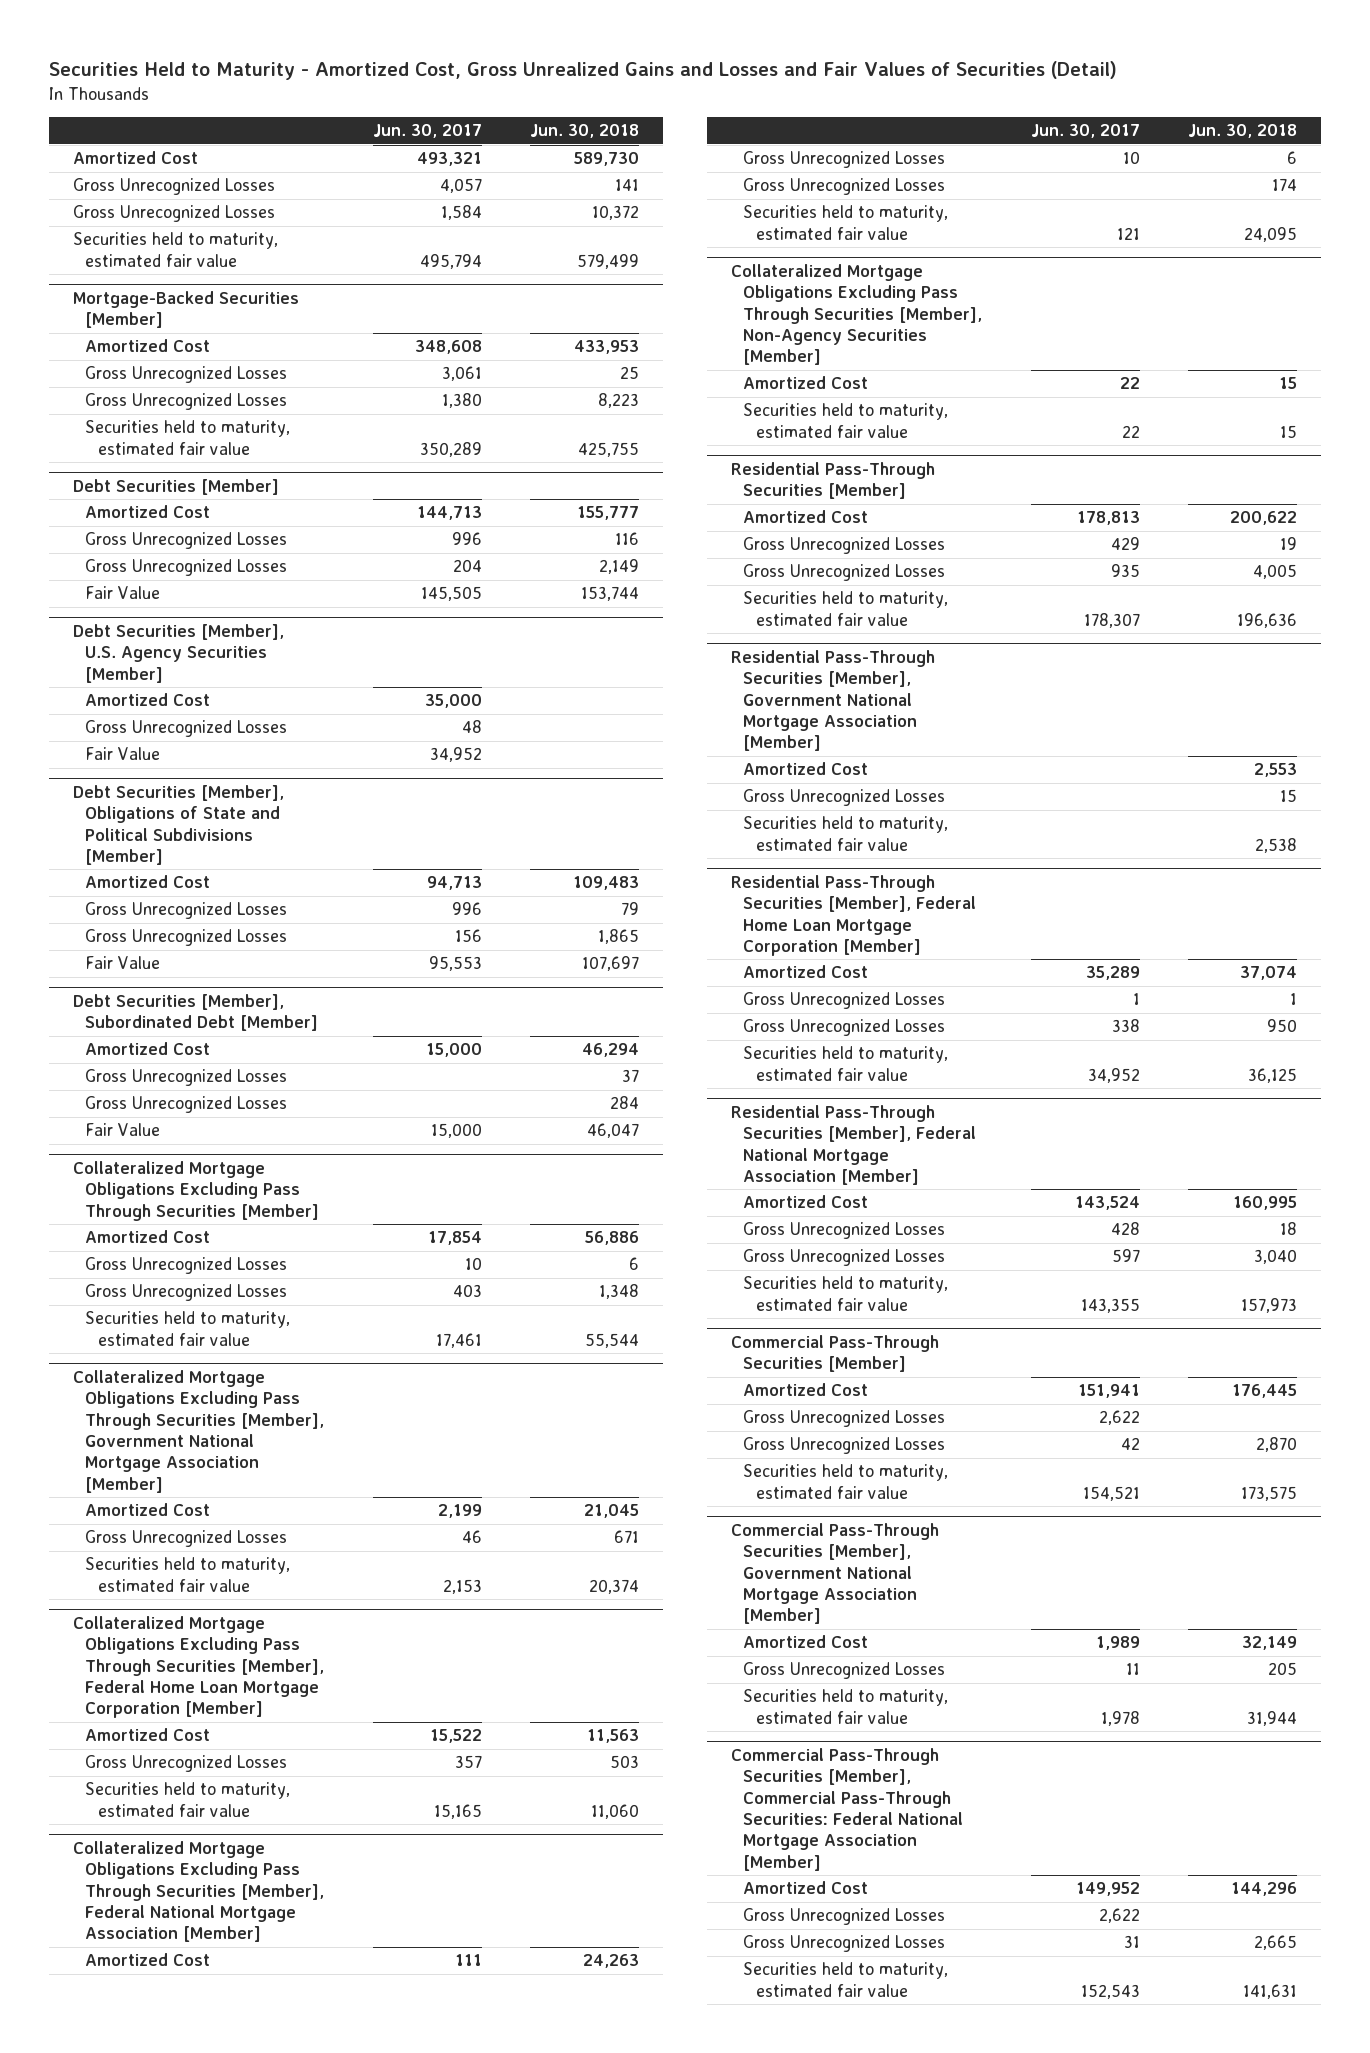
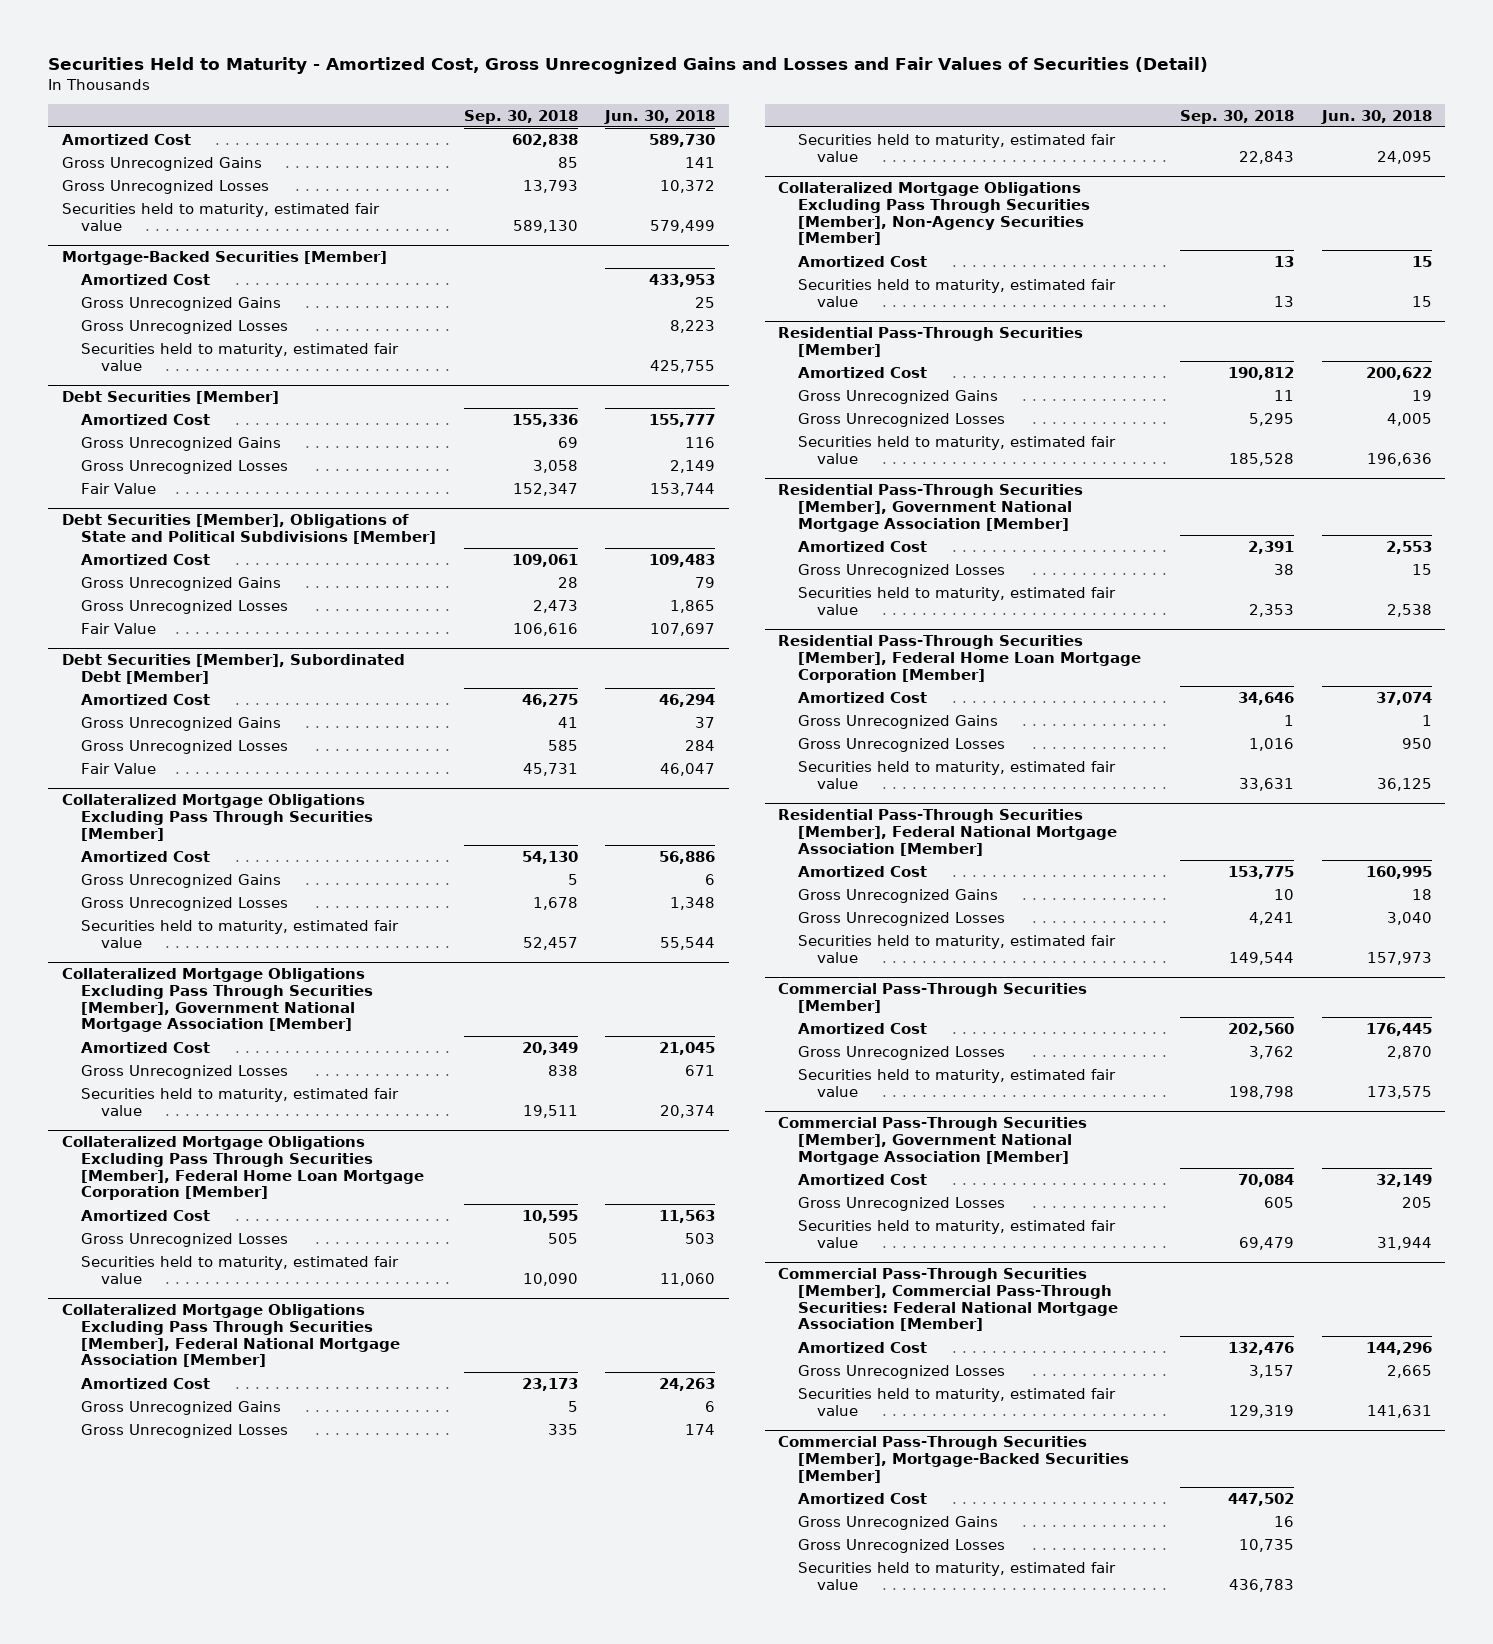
[49,61,1118,81] Securities Held to Maturity - Amortized Cost, Gross Unrealized Gains and Losses and Fair Values of Securities (Detail) -> [47,57,1208,75] Securities Held to Maturity - Amortized Cost, Gross Unrecognized Gains and Losses and Fair Values of Securities (Detail)
[372,124,482,139] Jun. 30, 2017 -> none
none -> [463,109,578,124] Sep. 30, 2018
[73,178,276,196] Gross Unrecognized Losses -> [61,156,262,171] Gross Unrecognized Gains
[85,366,288,384] Gross Unrecognized Losses -> [81,296,282,311] Gross Unrecognized Gains
[85,532,288,550] Gross Unrecognized Losses -> [81,436,282,451] Gross Unrecognized Gains
[73,623,285,683] Debt Securities [Member], U.S. Agency Securities [Member] -> none
[85,693,211,707] Amortized Cost -> none
[85,720,288,738] Gross Unrecognized Losses -> none
[85,747,161,761] Fair Value -> none
[85,902,288,920] Gross Unrecognized Losses -> [81,576,282,591] Gross Unrecognized Gains
[85,1069,288,1087] Gross Unrecognized Losses -> [81,716,282,731] Gross Unrecognized Gains
[85,1257,288,1275] Gross Unrecognized Losses -> [81,873,282,888] Gross Unrecognized Gains
[743,151,946,169] Gross Unrecognized Losses -> [81,1400,282,1415] Gross Unrecognized Gains
[743,537,946,555] Gross Unrecognized Losses -> [797,389,998,404] Gross Unrecognized Gains
[743,992,946,1010] Gross Unrecognized Losses -> [797,714,998,729] Gross Unrecognized Gains
[743,1222,946,1240] Gross Unrecognized Losses -> [797,888,998,903] Gross Unrecognized Gains
[743,1410,946,1428] Gross Unrecognized Losses -> none
[743,1908,946,1926] Gross Unrecognized Losses -> none
none -> [778,1436,1129,1483] Commercial Pass-Through Securities [Member], Mortgage-Backed Securities [Member]
none -> [797,1492,927,1504] Amortized Cost
none -> [797,1515,998,1530] Gross Unrecognized Gains
none -> [797,1538,1005,1553] Gross Unrecognized Losses
none -> [797,1561,1116,1590] Securities held to maturity, estimated fair value

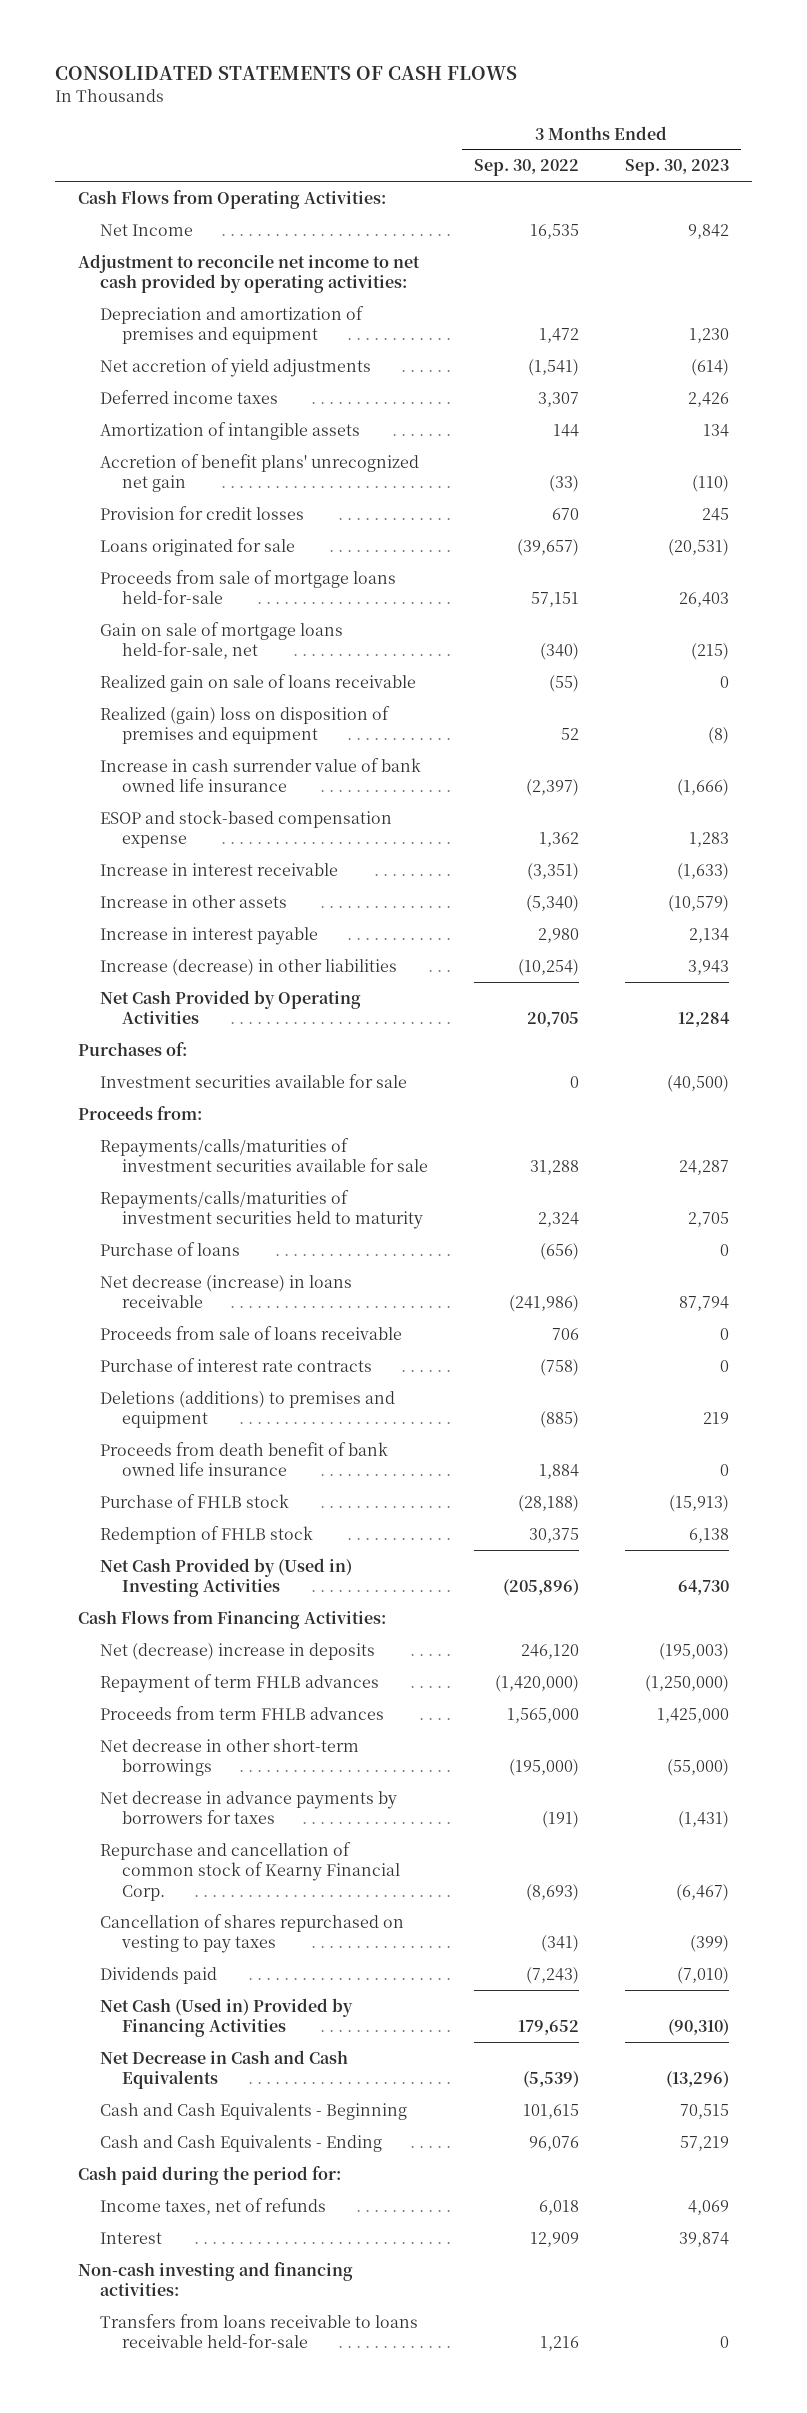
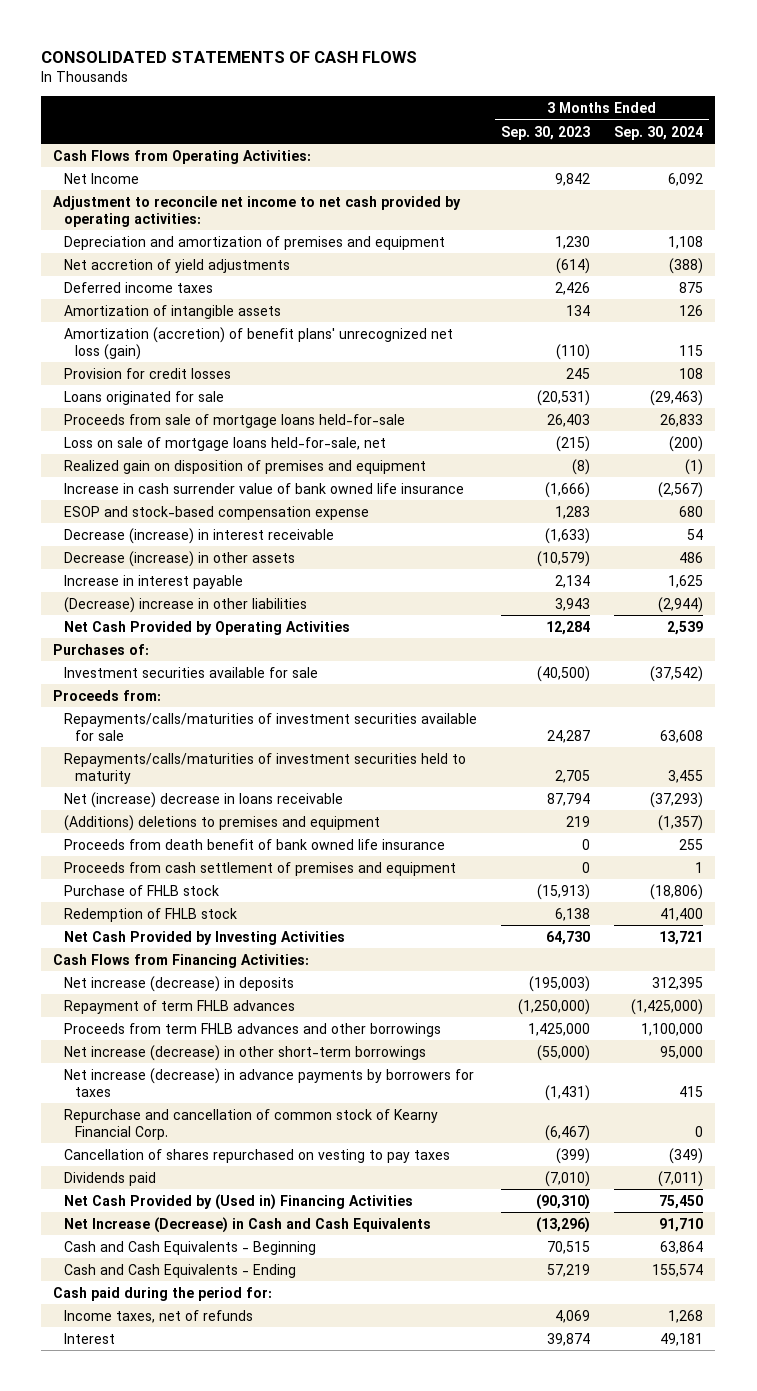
[473,159,579,177] Sep. 30, 2022 -> none
none -> [614,125,704,140] Sep. 30, 2024
[99,453,419,493] Accretion of benefit plans' unrecognized net gain -> [63,326,453,360] Amortization (accretion) of benefit plans' unrecognized net loss (gain)
[99,673,416,692] Realized gain on sale of loans receivable -> none
[99,621,343,660] Gain on sale of mortgage loans held-for-sale, net -> [63,436,386,451] Loss on sale of mortgage loans held-for-sale, net
[99,705,390,745] Realized (gain) loss on disposition of premises and equipment -> [63,459,426,474] Realized gain on disposition of premises and equipment
[99,862,338,876] Increase in interest receivable -> [63,527,334,544] Decrease (increase) in interest receivable
[99,894,287,908] Increase in other assets -> [63,550,295,567] Decrease (increase) in other assets
[99,958,397,976] Increase (decrease) in other liabilities -> [63,596,307,613] (Decrease) increase in other liabilities
[99,1241,240,1256] Purchase of loans -> none
[99,1325,402,1340] Proceeds from sale of loans receivable -> none
[99,1357,372,1372] Purchase of interest rate contracts -> none
[99,1274,352,1309] Net decrease (increase) in loans receivable -> [63,791,343,808] Net (increase) decrease in loans receivable
[99,1390,395,1429] Deletions (additions) to premises and equipment -> [63,814,380,831] (Additions) deletions to premises and equipment
none -> [63,861,456,876] Proceeds from cash settlement of premises and equipment
[99,1557,352,1598] Net Cash Provided by (Used in) Investing Activities -> [63,930,345,945] Net Cash Provided by Investing Activities
[99,1642,375,1660] Net (decrease) increase in deposits -> [63,975,294,992] Net increase (decrease) in deposits
[99,1705,384,1720] Proceeds from term FHLB advances -> [63,1022,441,1037] Proceeds from term FHLB advances and other borrowings
[99,1738,359,1777] Net decrease in other short-term borrowings -> [63,1044,426,1061] Net increase (decrease) in other short-term borrowings
[99,1790,397,1825] Net decrease in advance payments by borrowers for taxes -> [63,1067,474,1097] Net increase (decrease) in advance payments by borrowers for taxes
[99,1997,353,2038] Net Cash (Used in) Provided by Financing Activities -> [63,1193,413,1210] Net Cash Provided by (Used in) Financing Activities
[99,2049,348,2090] Net Decrease in Cash and Cash Equivalents -> [63,1216,431,1233] Net Increase (Decrease) in Cash and Cash Equivalents
[77,2261,353,2297] Non-cash investing and financing activities: -> none
[99,2313,418,2349] Transfers from loans receivable to loans receivable held-for-sale -> none

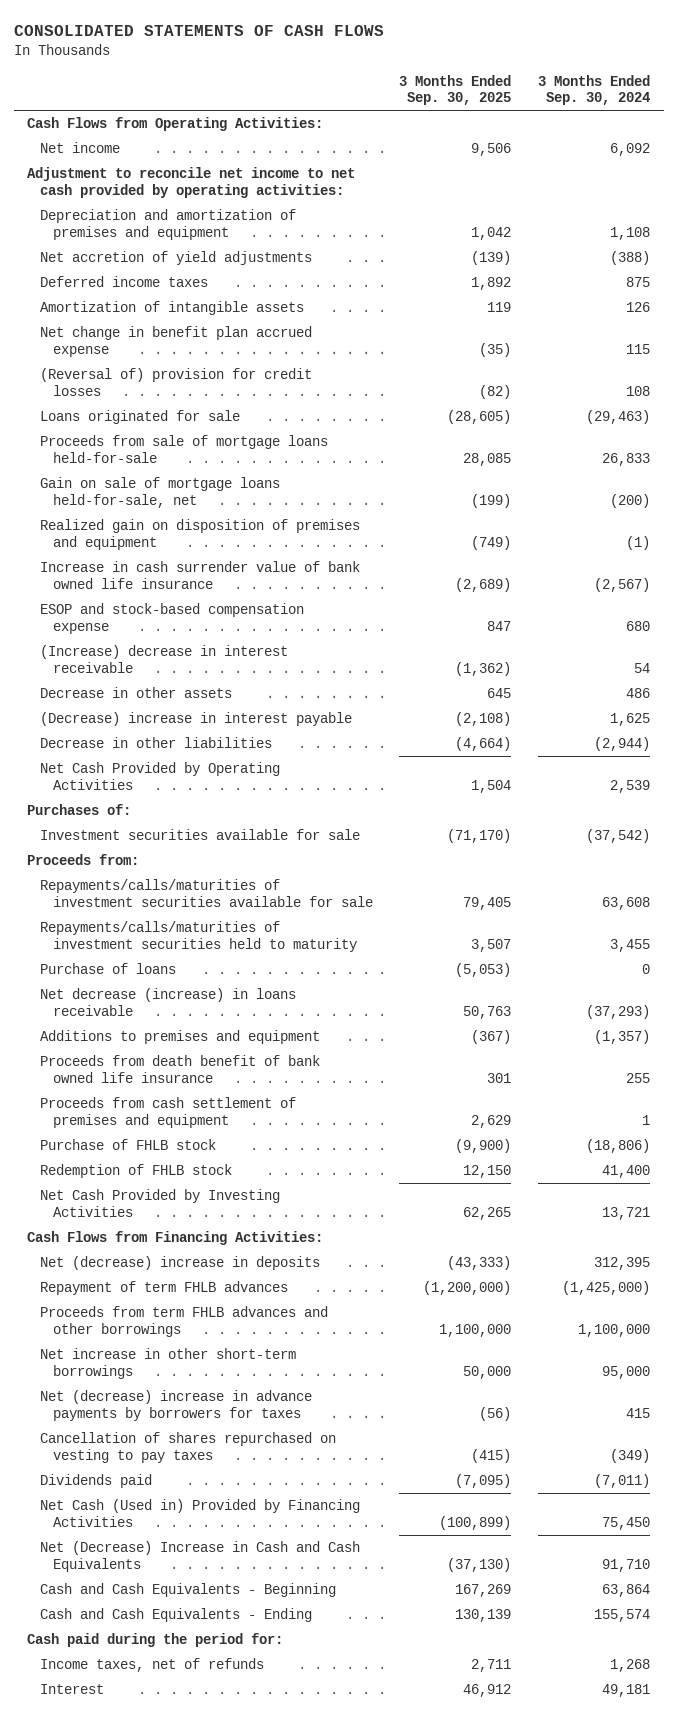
[501,125,591,140] Sep. 30, 2023 -> none
none -> [399,74,512,106] 3 Months Ended Sep. 30, 2025
[63,172,139,184] Net Income -> [39,142,120,154] Net income
[63,326,453,360] Amortization (accretion) of benefit plans' unrecognized net loss (gain) -> [39,326,312,357] Net change in benefit plan accrued expense
[63,367,231,379] Provision for credit losses -> [39,368,312,396] (Reversal of) provision for credit losses
[63,436,386,451] Loss on sale of mortgage loans held-for-sale, net -> [39,477,280,508] Gain on sale of mortgage loans held-for-sale, net
[63,527,334,544] Decrease (increase) in interest receivable -> [39,645,288,673] (Increase) decrease in interest receivable
[63,550,295,567] Decrease (increase) in other assets -> [39,687,232,699] Decrease in other assets
[63,574,243,589] Increase in interest payable -> [39,712,352,727] (Decrease) increase in interest payable
[63,596,307,613] (Decrease) increase in other liabilities -> [39,737,272,749] Decrease in other liabilities
none -> [39,963,176,975] Purchase of loans
[63,791,343,808] Net (increase) decrease in loans receivable -> [39,988,296,1016] Net decrease (increase) in loans receivable
[63,814,380,831] (Additions) deletions to premises and equipment -> [39,1030,320,1045] Additions to premises and equipment
[63,975,294,992] Net increase (decrease) in deposits -> [39,1256,320,1271] Net (decrease) increase in deposits
[63,1108,438,1140] Repurchase and cancellation of common stock of Kearny Financial Corp. -> none
[63,1044,426,1061] Net increase (decrease) in other short-term borrowings -> [39,1348,296,1379] Net increase in other short-term borrowings
[63,1067,474,1097] Net increase (decrease) in advance payments by borrowers for taxes -> [39,1390,312,1421] Net (decrease) increase in advance payments by borrowers for taxes
[63,1193,413,1210] Net Cash Provided by (Used in) Financing Activities -> [39,1499,360,1527] Net Cash (Used in) Provided by Financing Activities
[63,1216,431,1233] Net Increase (Decrease) in Cash and Cash Equivalents -> [39,1541,360,1572] Net (Decrease) Increase in Cash and Cash Equivalents

